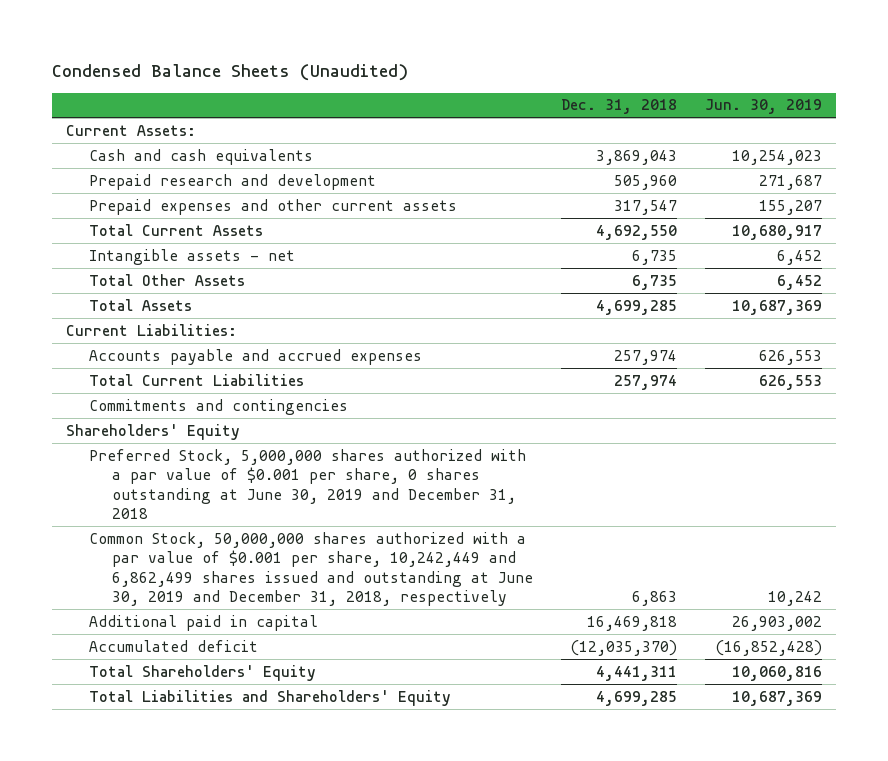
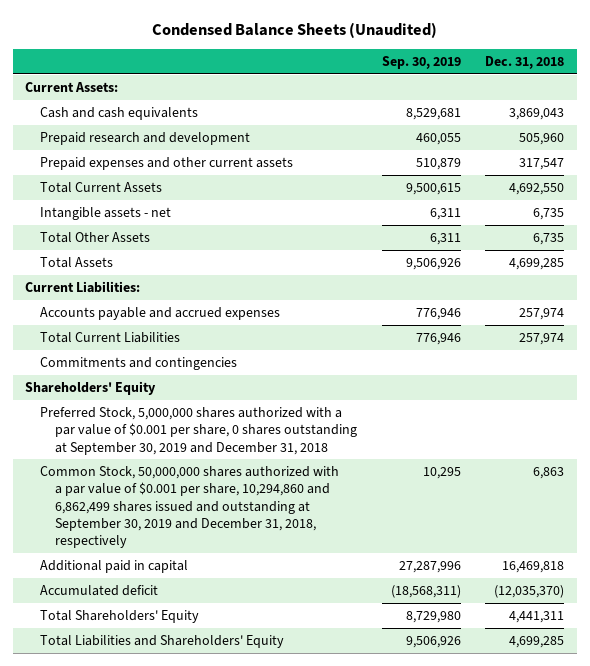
[704,99,822,115] Jun. 30, 2019 -> none
none -> [381,56,461,70] Sep. 30, 2019
[89,448,527,520] Preferred Stock, 5,000,000 shares authorized with a par value of $0.001 per share, 0 shares outstanding at June 30, 2019 and December 31, 2018 -> [40,407,358,455] Preferred Stock, 5,000,000 shares authorized with a par value of $0.001 per share, 0 shares outstanding at September 30, 2019 and December 31, 2018
[89,531,534,607] Common Stock, 50,000,000 shares authorized with a par value of $0.001 per share, 10,242,449 and 6,862,499 shares issued and outstanding at June 30, 2019 and December 31, 2018, respectively -> [40,466,340,549] Common Stock, 50,000,000 shares authorized with a par value of $0.001 per share, 10,294,860 and 6,862,499 shares issued and outstanding at September 30, 2019 and December 31, 2018, respectively

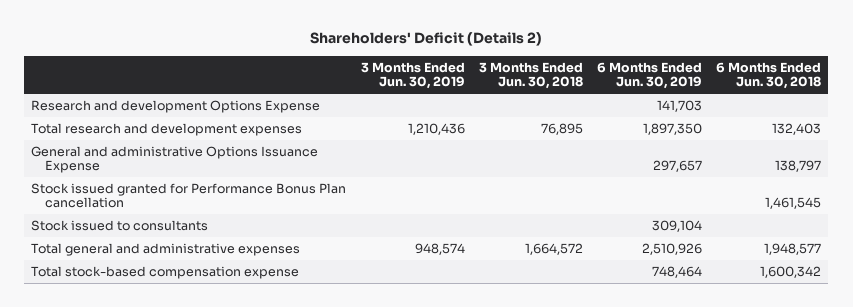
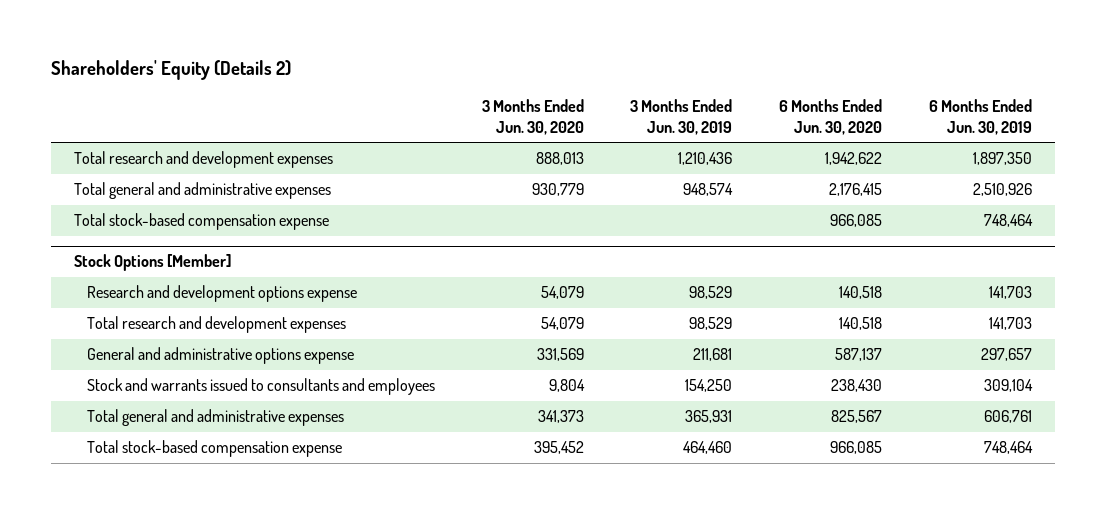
[310,32,543,47] Shareholders' Deficit (Details 2) -> [50,60,291,81] Shareholders' Equity (Details 2)
[478,61,583,89] 3 Months Ended Jun. 30, 2018 -> none
[716,61,822,89] 6 Months Ended Jun. 30, 2018 -> none
none -> [481,99,584,135] 3 Months Ended Jun. 30, 2020
none -> [779,99,883,135] 6 Months Ended Jun. 30, 2020
[31,100,321,114] Research and development Options Expense -> none
[31,146,319,174] General and administrative Options Issuance Expense -> none
[31,183,347,209] Stock issued granted for Performance Bonus Plan cancellation -> none
[31,220,209,232] Stock issued to consultants -> none
none -> [73,254,231,272] Stock Options [Member]
none -> [86,285,357,303] Research and development options expense
none -> [86,316,346,334] Total research and development expenses
none -> [86,347,354,365] General and administrative options expense
none -> [86,378,435,396] Stock and warrants issued to consultants and employees
none -> [86,409,344,427] Total general and administrative expenses
none -> [86,440,342,458] Total stock-based compensation expense

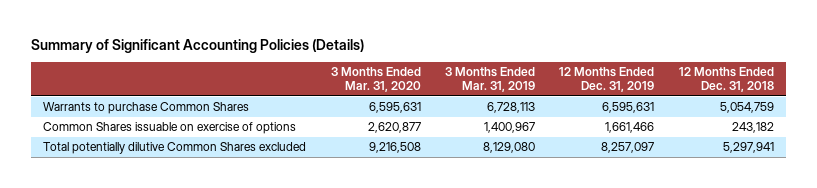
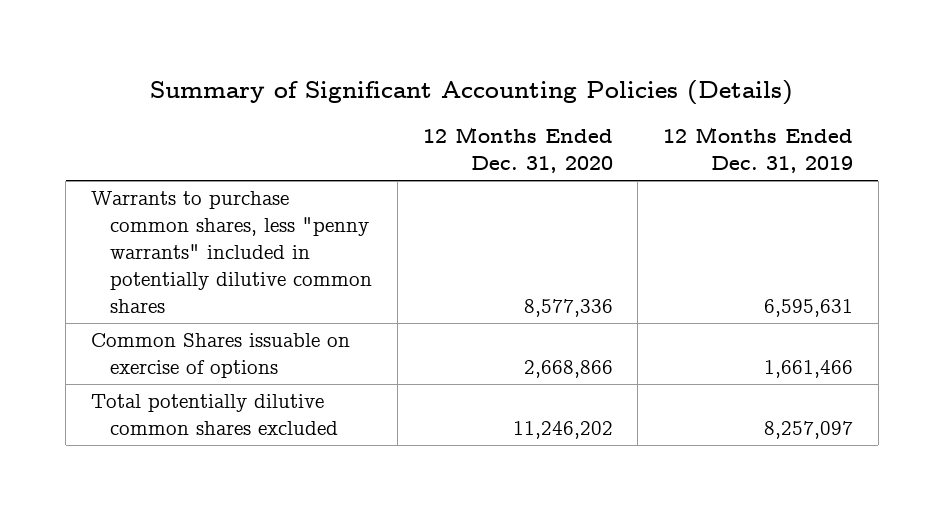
[330,67,421,93] 3 Months Ended Mar. 31, 2020 -> none
[444,67,535,93] 3 Months Ended Mar. 31, 2019 -> none
[678,67,774,93] 12 Months Ended Dec. 31, 2018 -> none
none -> [422,127,613,174] 12 Months Ended Dec. 31, 2020
[43,102,250,115] Warrants to purchase Common Shares -> [90,191,373,314] Warrants to purchase common shares, less "penny warrants" included in potentially dilutive common shares
[43,142,307,155] Total potentially dilutive Common Shares excluded -> [90,394,339,436] Total potentially dilutive common shares excluded

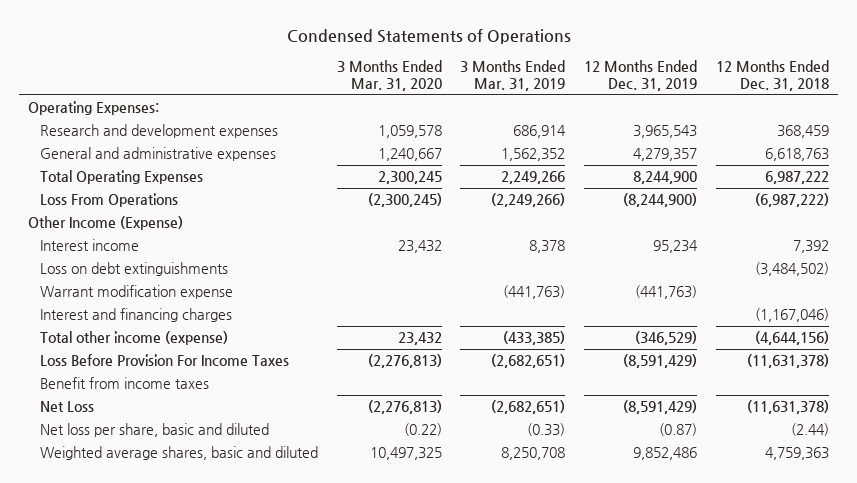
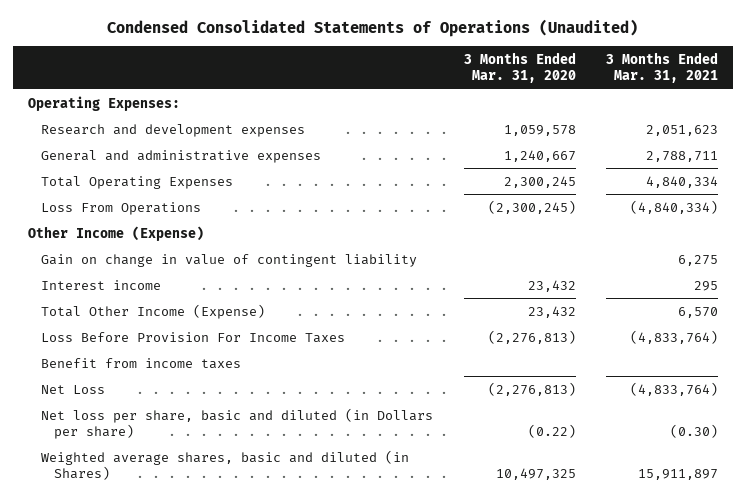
[286,28,571,44] Condensed Statements of Operations -> [107,19,639,38] Condensed Consolidated Statements of Operations (Unaudited)
[460,59,566,92] 3 Months Ended Mar. 31, 2019 -> none
[583,59,697,92] 12 Months Ended Dec. 31, 2019 -> none
[715,59,829,92] 12 Months Ended Dec. 31, 2018 -> none
none -> [606,51,719,83] 3 Months Ended Mar. 31, 2021
none -> [41,253,418,267] Gain on change in value of contingent liability
[40,262,229,277] Loss on debt extinguishments -> none
[40,285,234,300] Warrant modification expense -> none
[40,308,233,323] Interest and financing charges -> none
[40,331,229,346] Total other income (expense) -> [41,303,266,319] Total Other Income (Expense)
[40,423,270,438] Net loss per share, basic and diluted -> [41,407,434,439] Net loss per share, basic and diluted (in Dollars per share)
[40,446,319,461] Weighted average shares, basic and diluted -> [41,449,410,480] Weighted average shares, basic and diluted (in Shares)

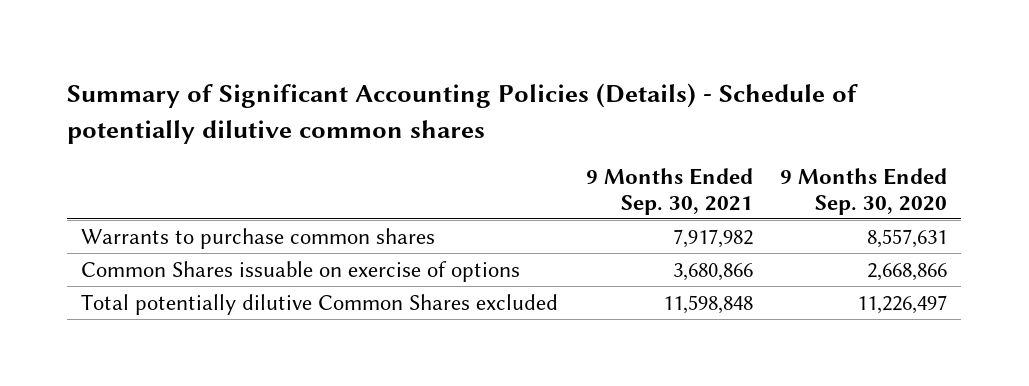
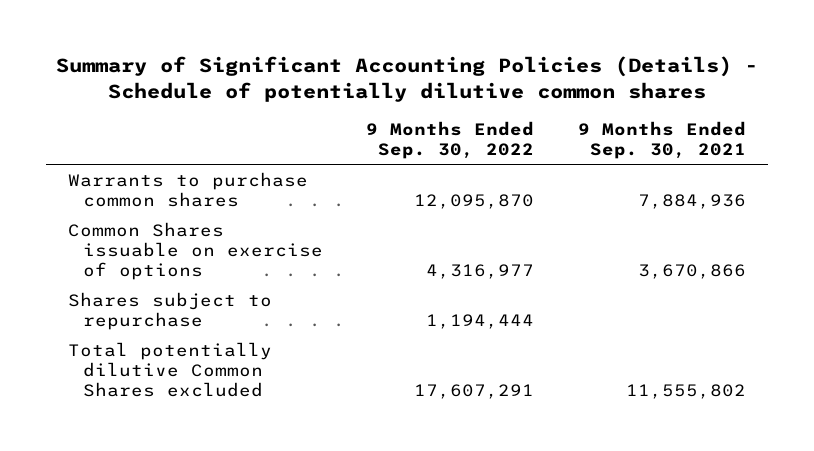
[780,167,948,216] 9 Months Ended Sep. 30, 2020 -> none
none -> [366,121,535,160] 9 Months Ended Sep. 30, 2022
[672,228,753,248] 7,917,982 -> [638,193,747,209] 7,884,936
[672,262,753,281] 3,680,866 -> [638,263,747,279] 3,670,866
none -> [68,291,273,330] Shares subject to repurchase
[662,294,753,314] 11,598,848 -> [626,383,747,399] 11,555,802

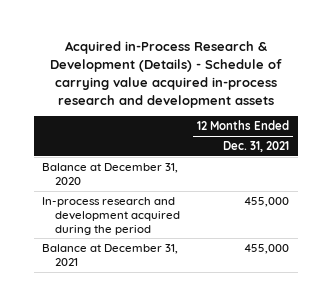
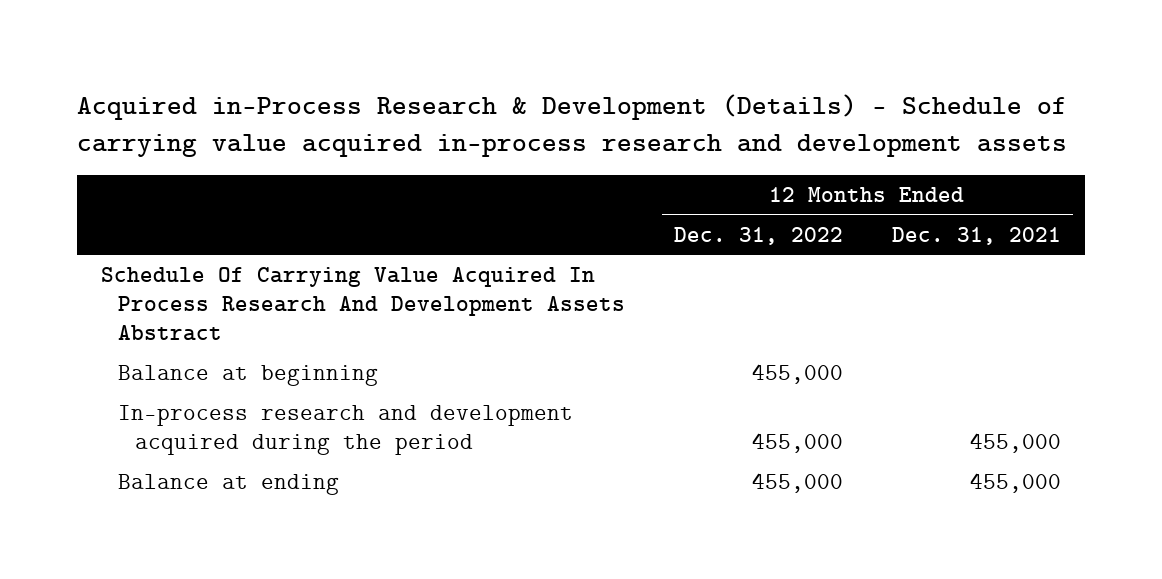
none -> [673,226,843,245] Dec. 31, 2022
none -> [101,267,626,342] Schedule Of Carrying Value Acquired In Process Research And Development Assets Abstract
[42,162,179,185] Balance at December 31, 2020 -> [118,365,379,387] Balance at beginning
[42,243,179,266] Balance at December 31, 2021 -> [118,474,340,496] Balance at ending

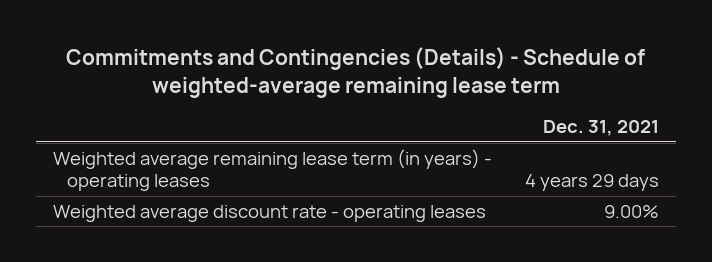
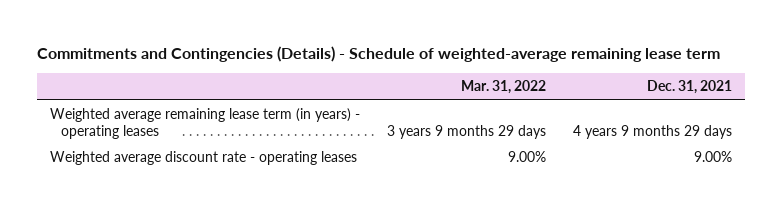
none -> [461,80,547,95] Mar. 31, 2022
[525,174,660,192] 4 years 29 days -> [572,125,732,140] 4 years 9 months 29 days

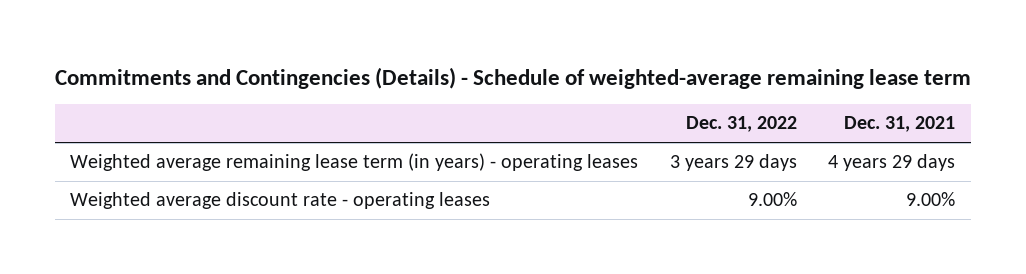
[461,80,547,95] Mar. 31, 2022 -> none
none -> [685,116,797,133] Dec. 31, 2022
[572,125,732,140] 4 years 9 months 29 days -> [828,154,956,172] 4 years 29 days

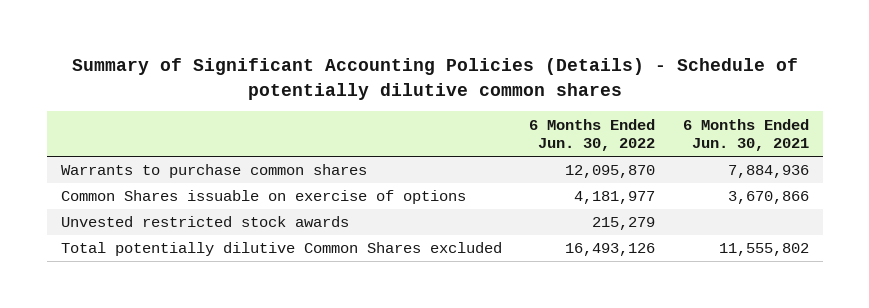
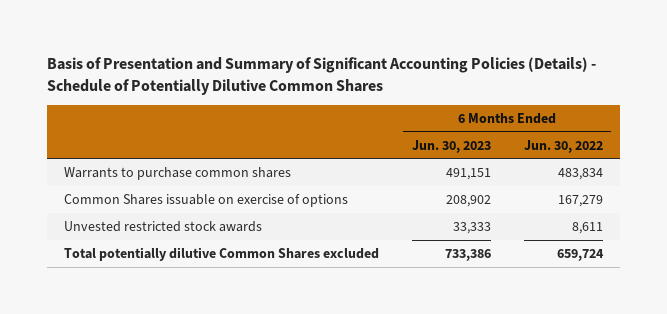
[71,58,798,100] Summary of Significant Accounting Policies (Details) - Schedule of potentially dilutive common shares -> [46,56,596,95] Basis of Presentation and Summary of Significant Accounting Policies (Details) - Schedule of Potentially Dilutive Common Shares
[682,118,809,152] 6 Months Ended Jun. 30, 2021 -> none
none -> [411,139,491,153] Jun. 30, 2023
[565,165,656,179] 12,095,870 -> [558,167,604,180] 483,834
[574,191,656,205] 4,181,977 -> [558,194,604,207] 167,279
[592,217,656,231] 215,279 -> [572,221,604,234] 8,611
[565,243,656,257] 16,493,126 -> [557,248,605,261] 659,724

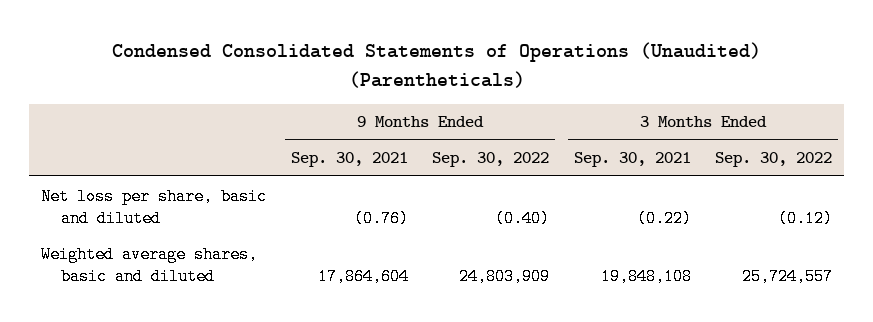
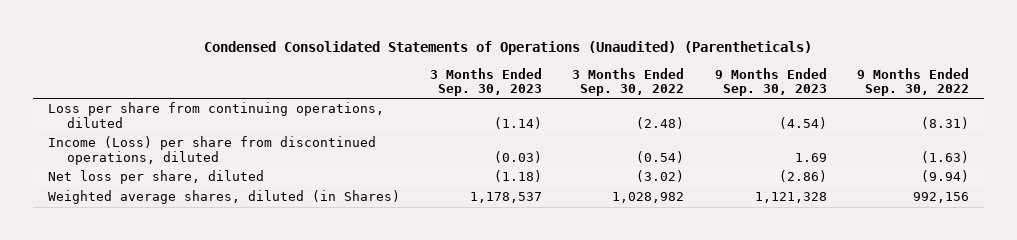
[290,152,408,168] Sep. 30, 2021 -> none
[573,152,691,168] Sep. 30, 2021 -> none
none -> [430,67,543,97] 3 Months Ended Sep. 30, 2023
none -> [714,67,827,97] 9 Months Ended Sep. 30, 2023
none -> [48,102,385,128] Loss per share from continuing operations, diluted
none -> [48,136,377,165] Income (Loss) per share from discontinued operations, diluted
[41,187,268,227] Net loss per share, basic and diluted -> [48,170,265,185] Net loss per share, diluted
[495,209,551,227] (0.40) -> [920,170,969,183] (9.94)
[778,209,834,227] (0.12) -> [636,170,685,183] (3.02)
[41,245,259,285] Weighted average shares, basic and diluted -> [48,190,401,205] Weighted average shares, diluted (in Shares)
[459,267,551,285] 24,803,909 -> [912,192,969,204] 992,156
[742,267,834,285] 25,724,557 -> [612,192,685,204] 1,028,982

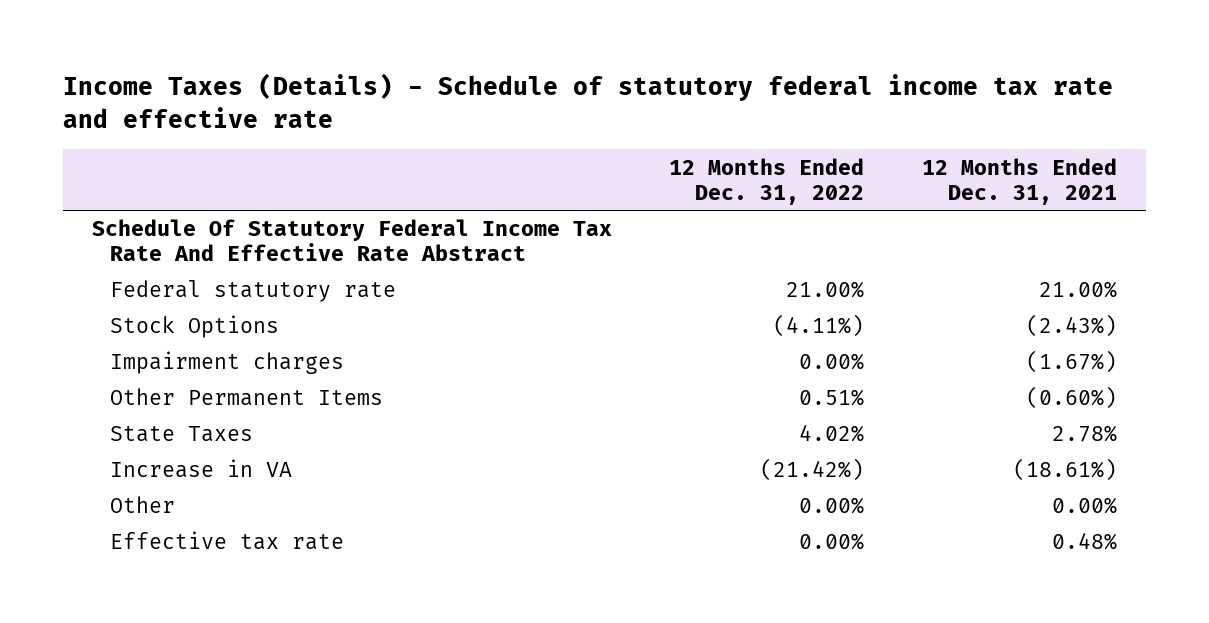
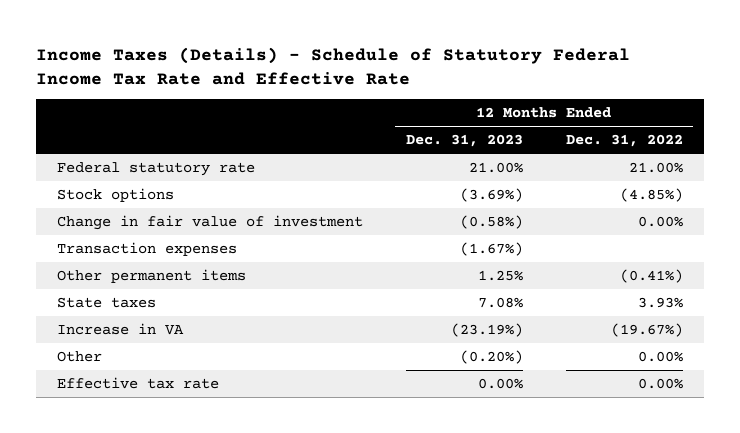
[62,73,1113,129] Income Taxes (Details) - Schedule of statutory federal income tax rate and effective rate -> [35,46,630,85] Income Taxes (Details) - Schedule of Statutory Federal Income Tax Rate and Effective Rate
[922,157,1118,205] 12 Months Ended Dec. 31, 2021 -> none
none -> [405,134,523,148] Dec. 31, 2023
[91,219,612,262] Schedule Of Statutory Federal Income Tax Rate And Effective Rate Abstract -> none
[109,351,344,375] Impairment charges -> none
[109,315,279,339] Stock Options -> [57,187,175,202] Stock options
[773,314,865,338] (4.11%) -> [619,187,683,202] (4.85%)
none -> [57,214,364,230] Change in fair value of investment
none -> [57,241,238,256] Transaction expenses
[109,388,383,407] Other Permanent Items -> [57,268,247,283] Other permanent items
[799,389,865,407] 0.51% -> [619,268,683,283] (0.41%)
[109,426,253,443] State Taxes -> [57,296,157,308] State taxes
[799,424,865,443] 4.02% -> [637,296,683,308] 3.93%
[760,458,865,482] (21.42%) -> [610,322,683,337] (19.67%)

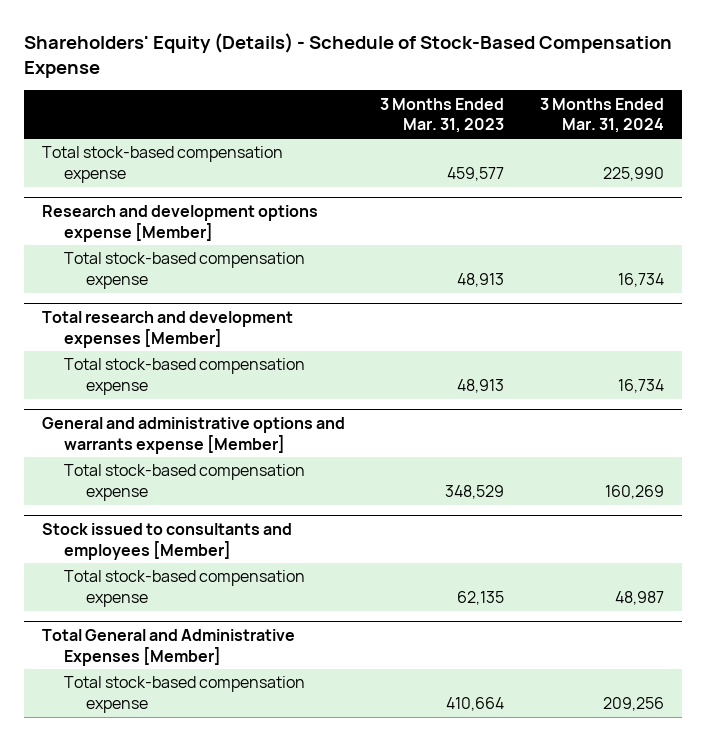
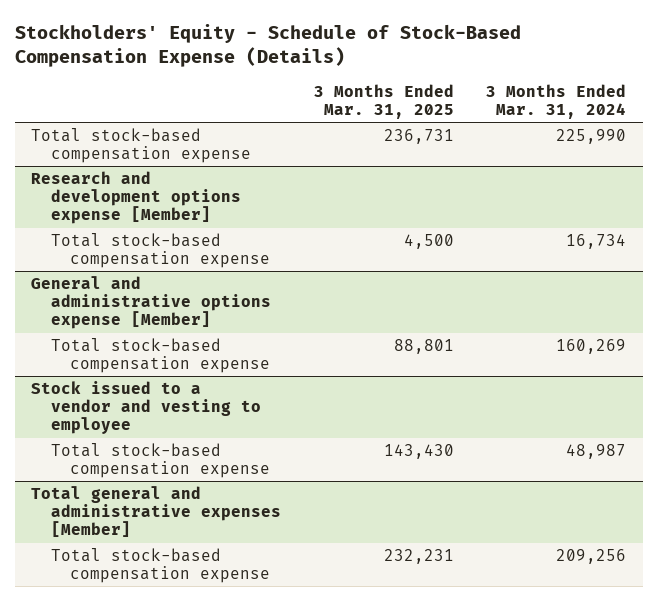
[24,33,673,79] Shareholders' Equity (Details) - Schedule of Stock-Based Compensation Expense -> [14,23,521,68] Stockholders' Equity - Schedule of Stock-Based Compensation Expense (Details)
[380,97,505,134] 3 Months Ended Mar. 31, 2023 -> none
none -> [313,83,454,120] 3 Months Ended Mar. 31, 2025
[41,310,293,348] Total research and development expenses [Member] -> none
[63,358,305,396] Total stock-based compensation expense -> none
[41,416,345,454] General and administrative options and warrants expense [Member] -> [30,276,271,330] General and administrative options expense [Member]
[41,522,292,560] Stock issued to consultants and employees [Member] -> none
none -> [30,381,261,435] Stock issued to a vendor and vesting to employee
[41,628,295,666] Total General and Administrative Expenses [Member] -> [30,486,281,538] Total general and administrative expenses [Member]

